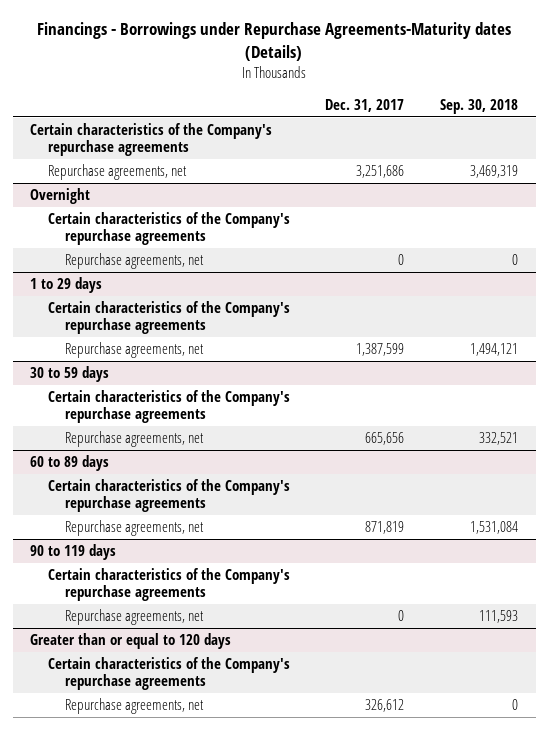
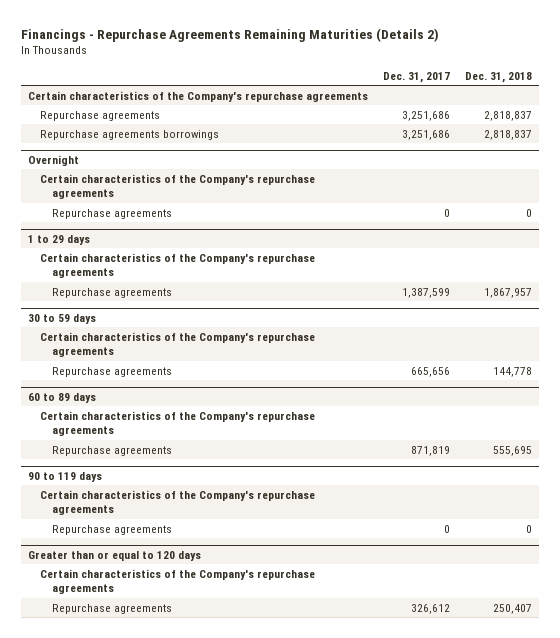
[37,22,512,62] Financings - Borrowings under Repurchase Agreements-Maturity dates (Details) -> [20,27,439,42] Financings - Repurchase Agreements Remaining Maturities (Details 2)
[439,98,518,114] Sep. 30, 2018 -> none
none -> [464,71,532,83] Dec. 31, 2018
[47,164,187,181] Repurchase agreements, net -> [40,110,161,121] Repurchase agreements
none -> [40,129,220,140] Repurchase agreements borrowings
[64,253,204,270] Repurchase agreements, net -> [52,208,173,219] Repurchase agreements
[64,342,204,359] Repurchase agreements, net -> [52,287,173,298] Repurchase agreements
[64,431,204,448] Repurchase agreements, net -> [52,366,173,377] Repurchase agreements
[64,520,204,537] Repurchase agreements, net -> [52,445,173,456] Repurchase agreements
[64,609,204,626] Repurchase agreements, net -> [52,524,173,535] Repurchase agreements
[64,698,204,715] Repurchase agreements, net -> [52,603,173,614] Repurchase agreements

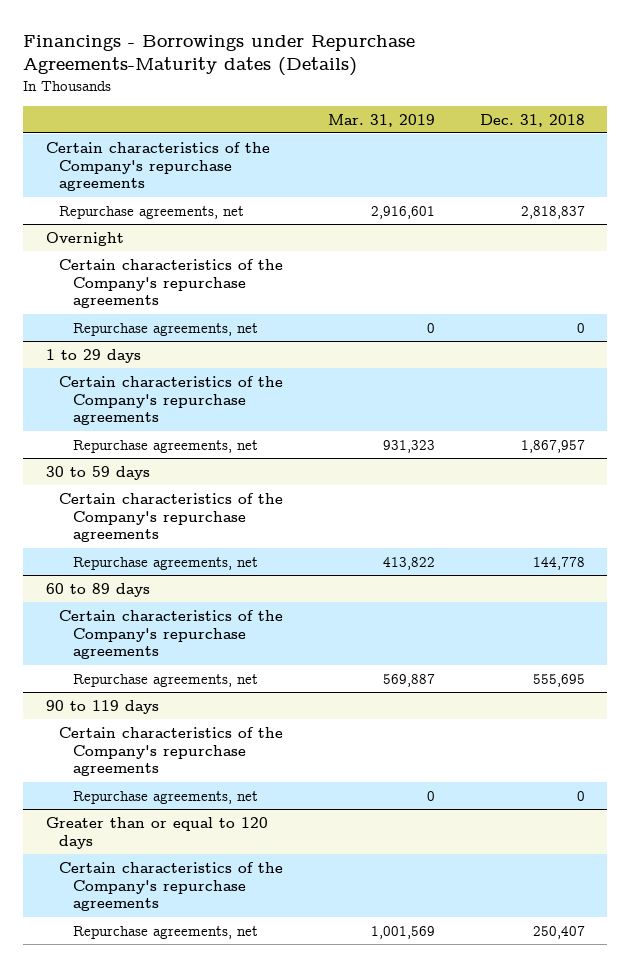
[20,27,439,42] Financings - Repurchase Agreements Remaining Maturities (Details 2) -> [23,34,416,77] Financings - Borrowings under Repurchase Agreements-Maturity dates (Details)
[382,71,450,83] Dec. 31, 2017 -> none
none -> [328,113,436,127] Mar. 31, 2019
[40,129,220,140] Repurchase agreements borrowings -> none
[40,110,161,121] Repurchase agreements -> [59,205,245,219] Repurchase agreements, net
[52,208,173,219] Repurchase agreements -> [72,322,258,336] Repurchase agreements, net
[52,287,173,298] Repurchase agreements -> [72,439,258,453] Repurchase agreements, net
[52,366,173,377] Repurchase agreements -> [72,556,258,570] Repurchase agreements, net
[52,445,173,456] Repurchase agreements -> [72,673,258,687] Repurchase agreements, net
[52,524,173,535] Repurchase agreements -> [72,790,258,804] Repurchase agreements, net
[52,603,173,614] Repurchase agreements -> [72,925,258,939] Repurchase agreements, net

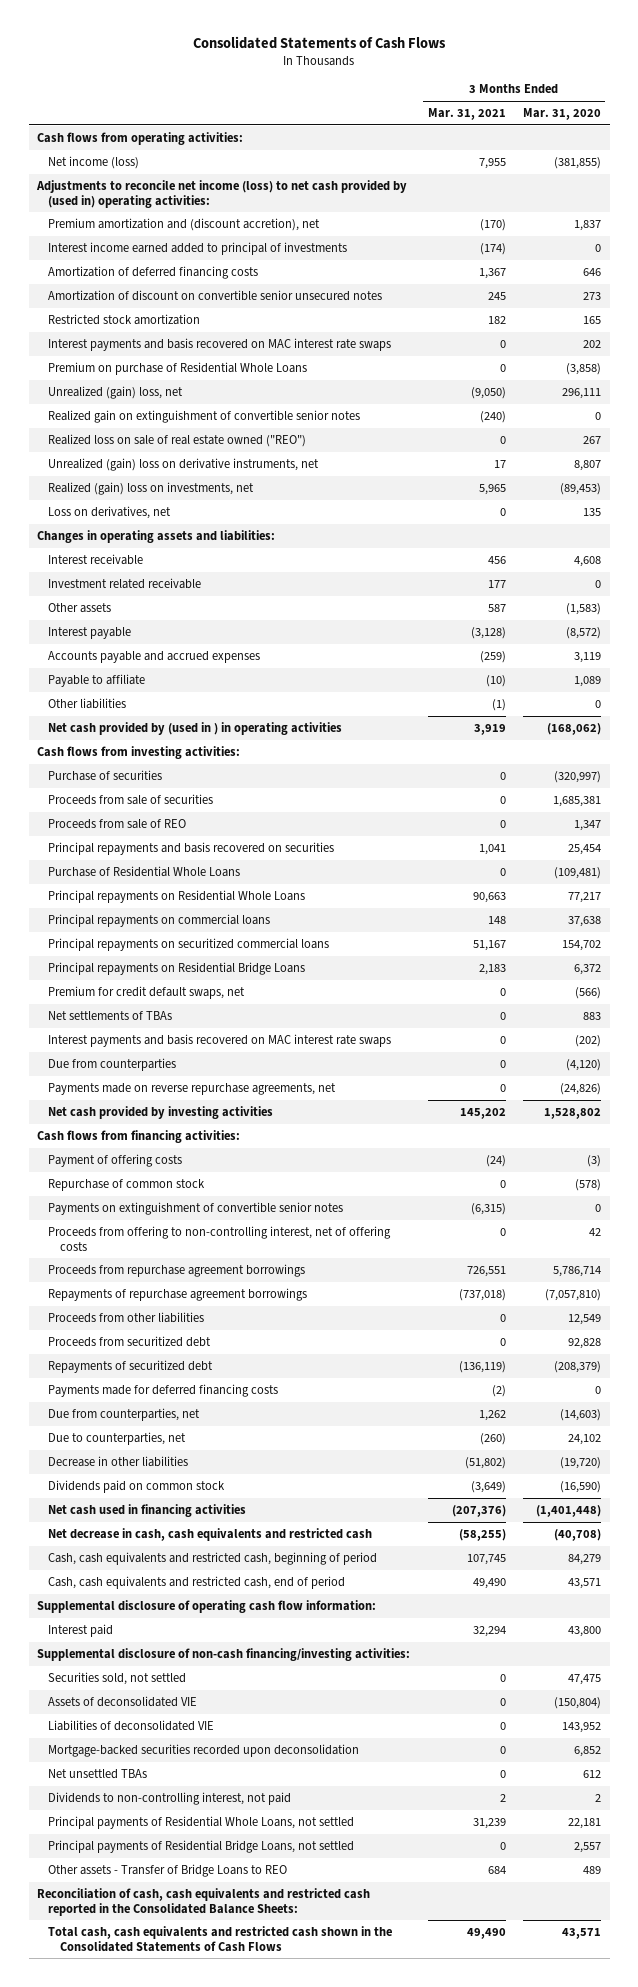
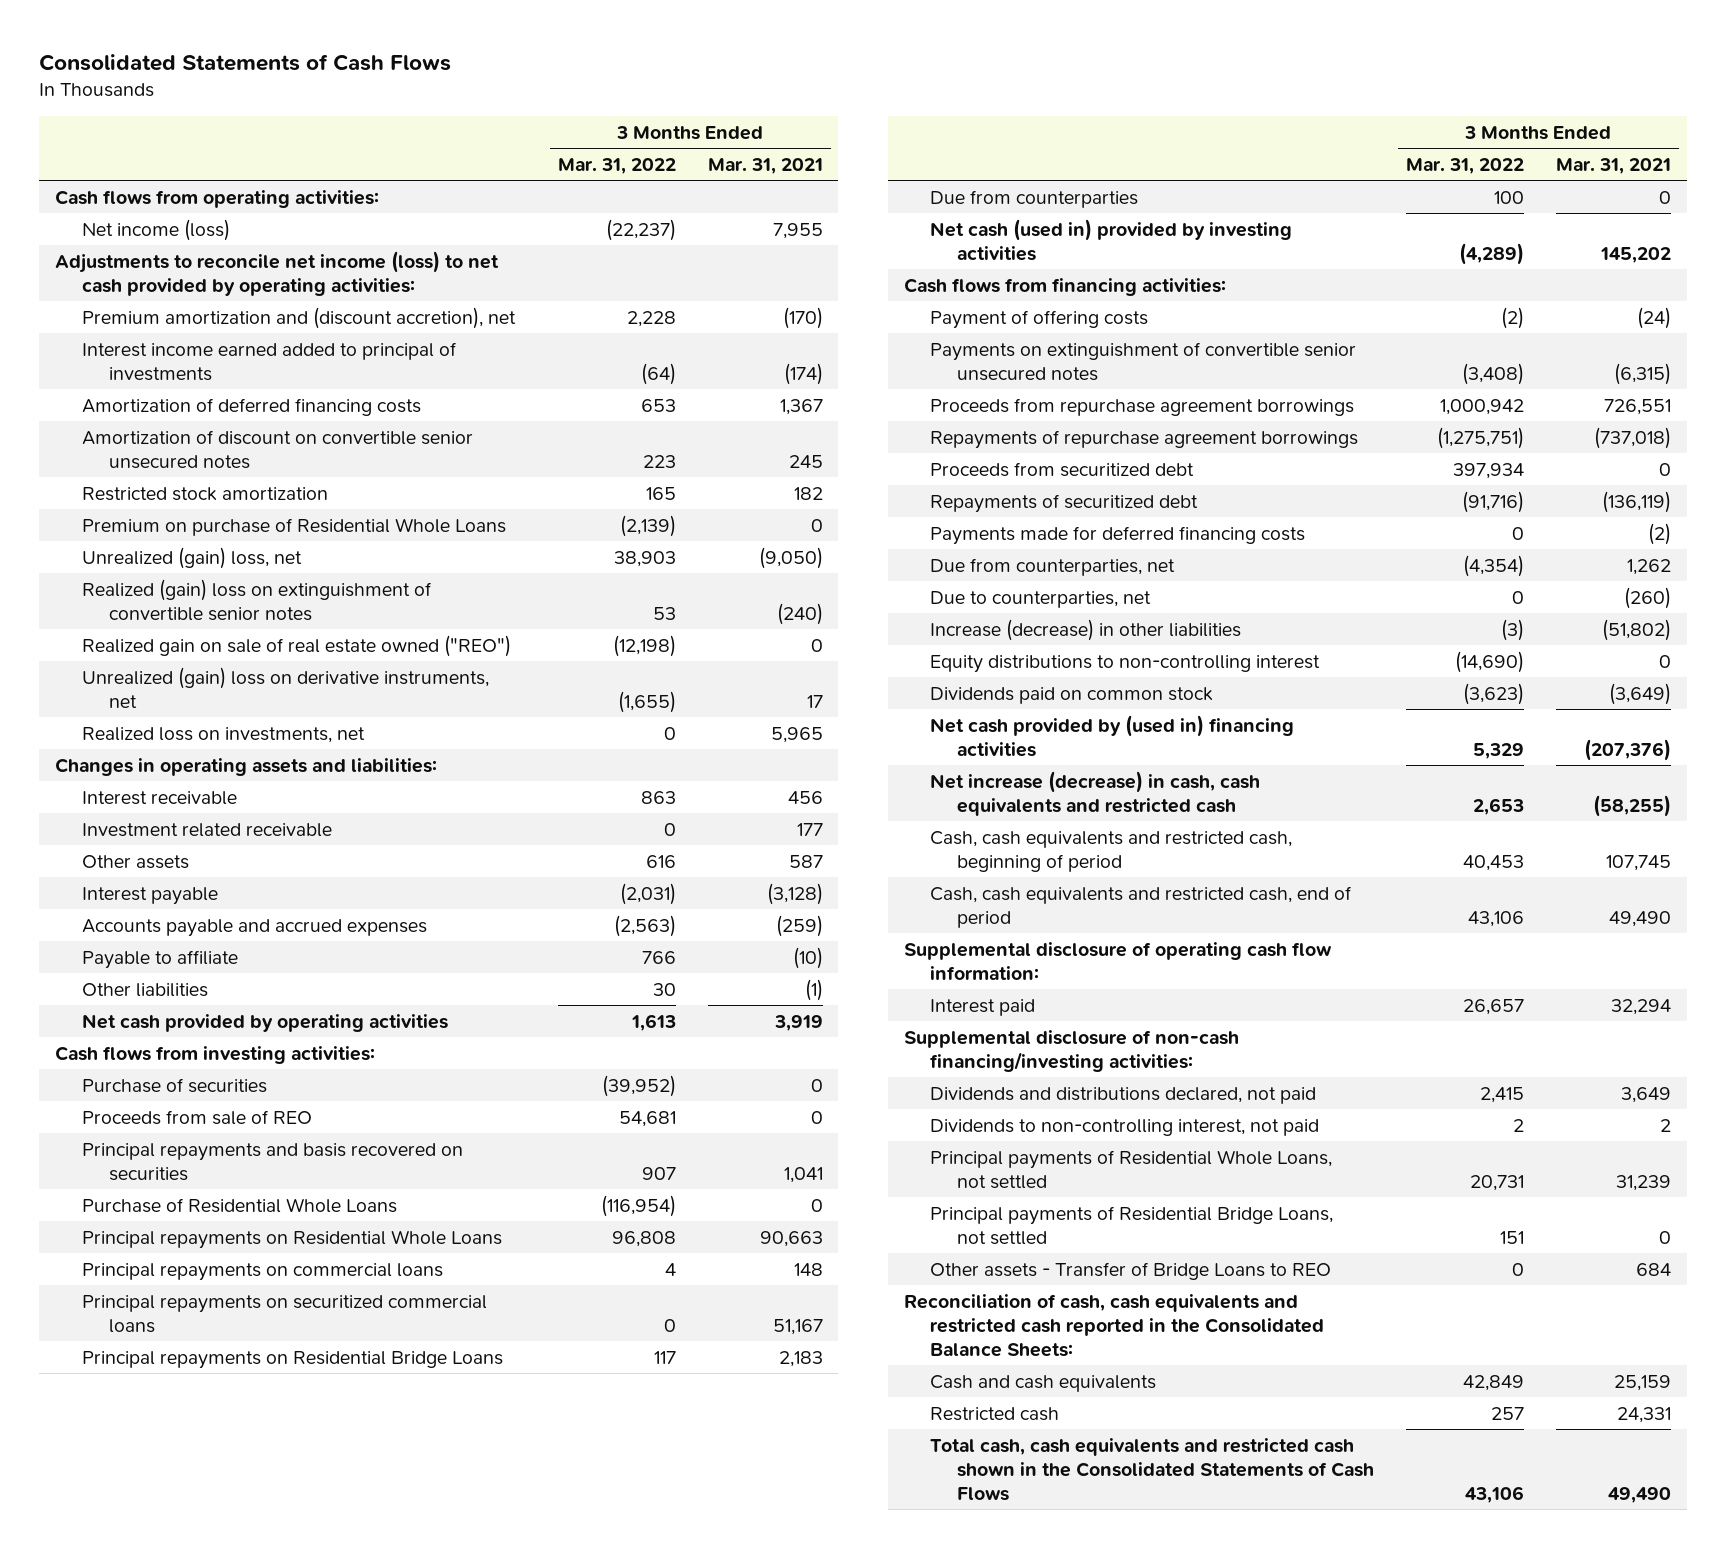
[523,107,602,120] Mar. 31, 2020 -> none
none -> [557,157,676,174] Mar. 31, 2022
[36,179,408,208] Adjustments to reconcile net income (loss) to net cash provided by (used in) operating activities: -> [55,250,500,296] Adjustments to reconcile net income (loss) to net cash provided by operating activities:
[48,337,392,351] Interest payments and basis recovered on MAC interest rate swaps -> none
[48,409,361,423] Realized gain on extinguishment of convertible senior notes -> [82,578,433,621] Realized (gain) loss on extinguishment of convertible senior notes
[48,433,307,447] Realized loss on sale of real estate owned ("REO") -> [82,634,512,657] Realized gain on sale of real estate owned ("REO")
[48,505,172,519] Loss on derivatives, net -> none
[48,481,255,495] Realized (gain) loss on investments, net -> [82,726,366,743] Realized loss on investments, net
[48,721,343,735] Net cash provided by (used in ) in operating activities -> [82,1013,449,1032] Net cash provided by operating activities
[48,793,214,805] Proceeds from sale of securities -> none
[48,985,246,999] Premium for credit default swaps, net -> none
[48,1010,173,1020] Net settlements of TBAs -> none
[48,1033,392,1047] Interest payments and basis recovered on MAC interest rate swaps -> none
[48,1082,337,1095] Payments made on reverse repurchase agreements, net -> none
[48,1105,274,1119] Net cash provided by investing activities -> [930,218,1293,261] Net cash (used in) provided by investing activities
[48,1178,206,1191] Repurchase of common stock -> none
[48,1225,392,1251] Proceeds from offering to non-controlling interest, net of offering costs -> none
[48,1201,344,1215] Payments on extinguishment of convertible senior notes -> [930,341,1357,381] Payments on extinguishment of convertible senior unsecured notes
[48,1311,205,1323] Proceeds from other liabilities -> none
[48,1455,189,1467] Decrease in other liabilities -> [930,618,1242,641] Increase (decrease) in other liabilities
none -> [930,654,1321,673] Equity distributions to non-controlling interest
[48,1503,247,1517] Net cash used in financing activities -> [930,714,1295,757] Net cash provided by (used in) financing activities
[48,1527,373,1541] Net decrease in cash, cash equivalents and restricted cash -> [930,770,1261,816] Net increase (decrease) in cash, cash equivalents and restricted cash
[48,1671,187,1685] Securities sold, not settled -> none
[48,1695,198,1707] Assets of deconsolidated VIE -> none
[48,1719,215,1731] Liabilities of deconsolidated VIE -> none
[48,1743,360,1757] Mortgage-backed securities recorded upon deconsolidation -> none
[48,1768,148,1779] Net unsettled TBAs -> none
none -> [930,1086,1317,1104] Dividends and distributions declared, not paid
none -> [930,1374,1157,1392] Cash and cash equivalents
none -> [930,1406,1060,1421] Restricted cash

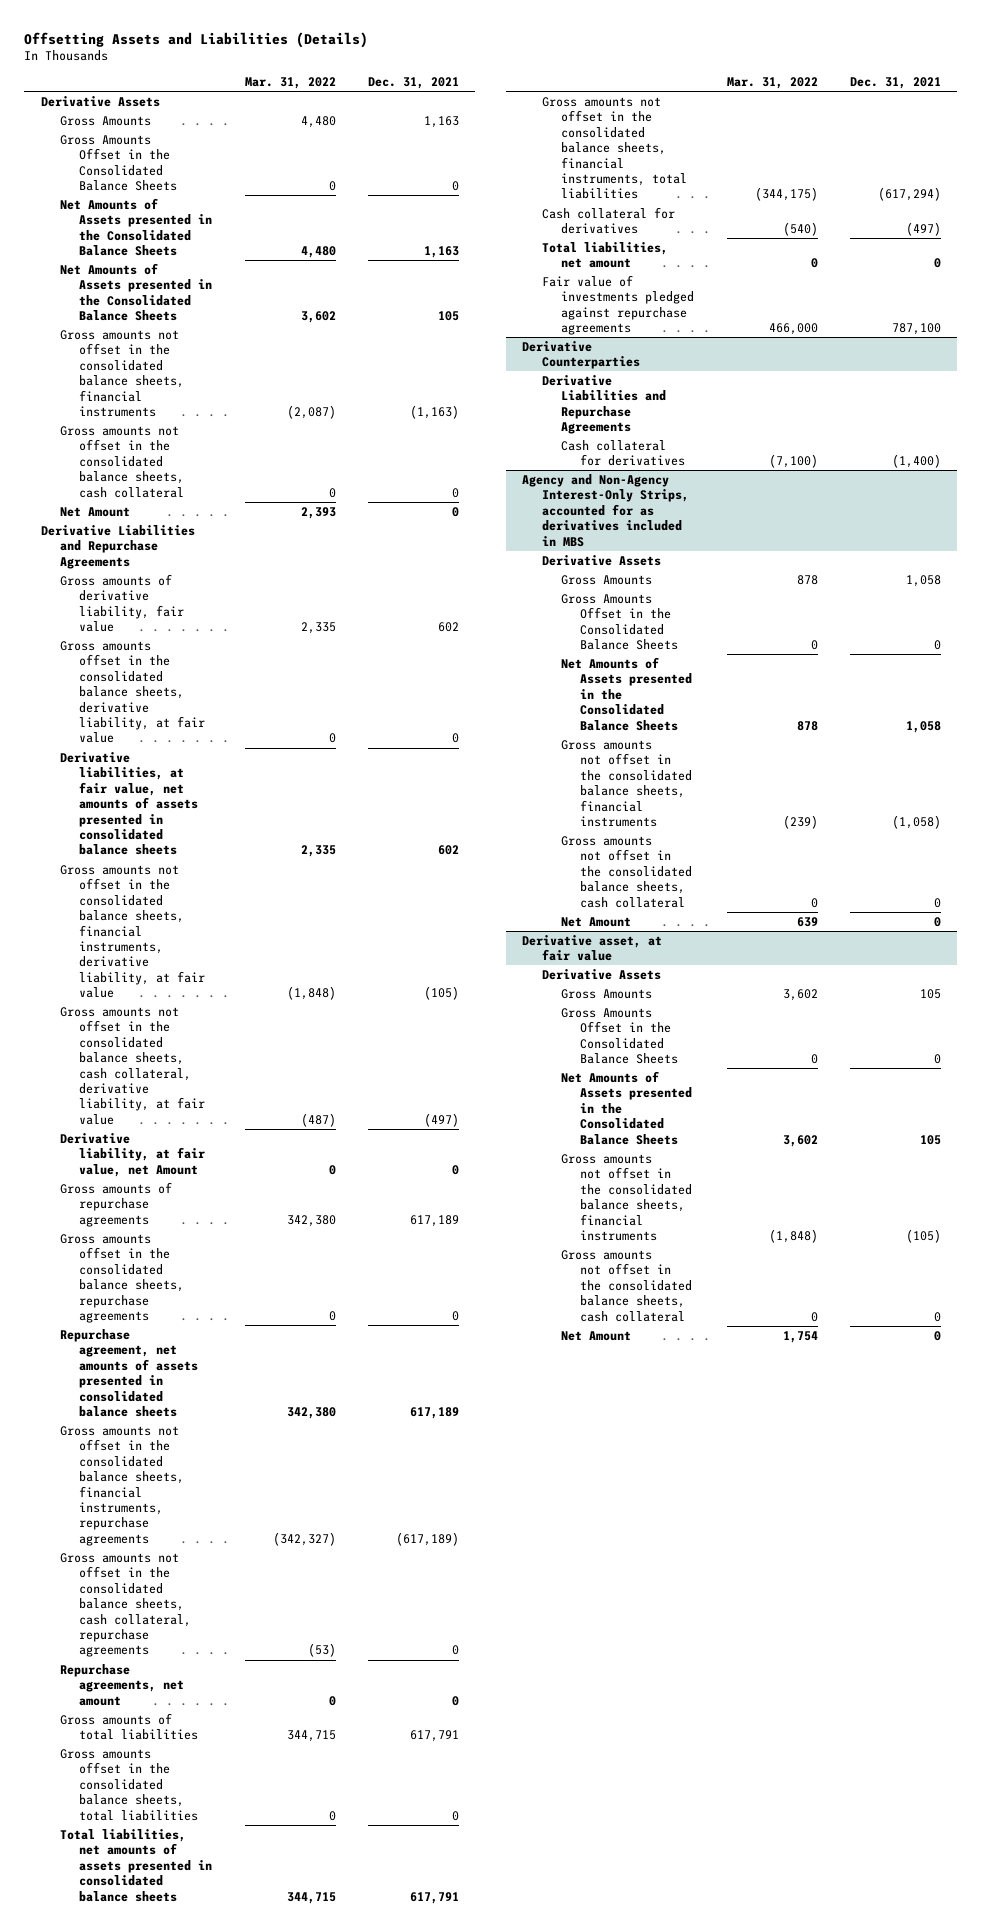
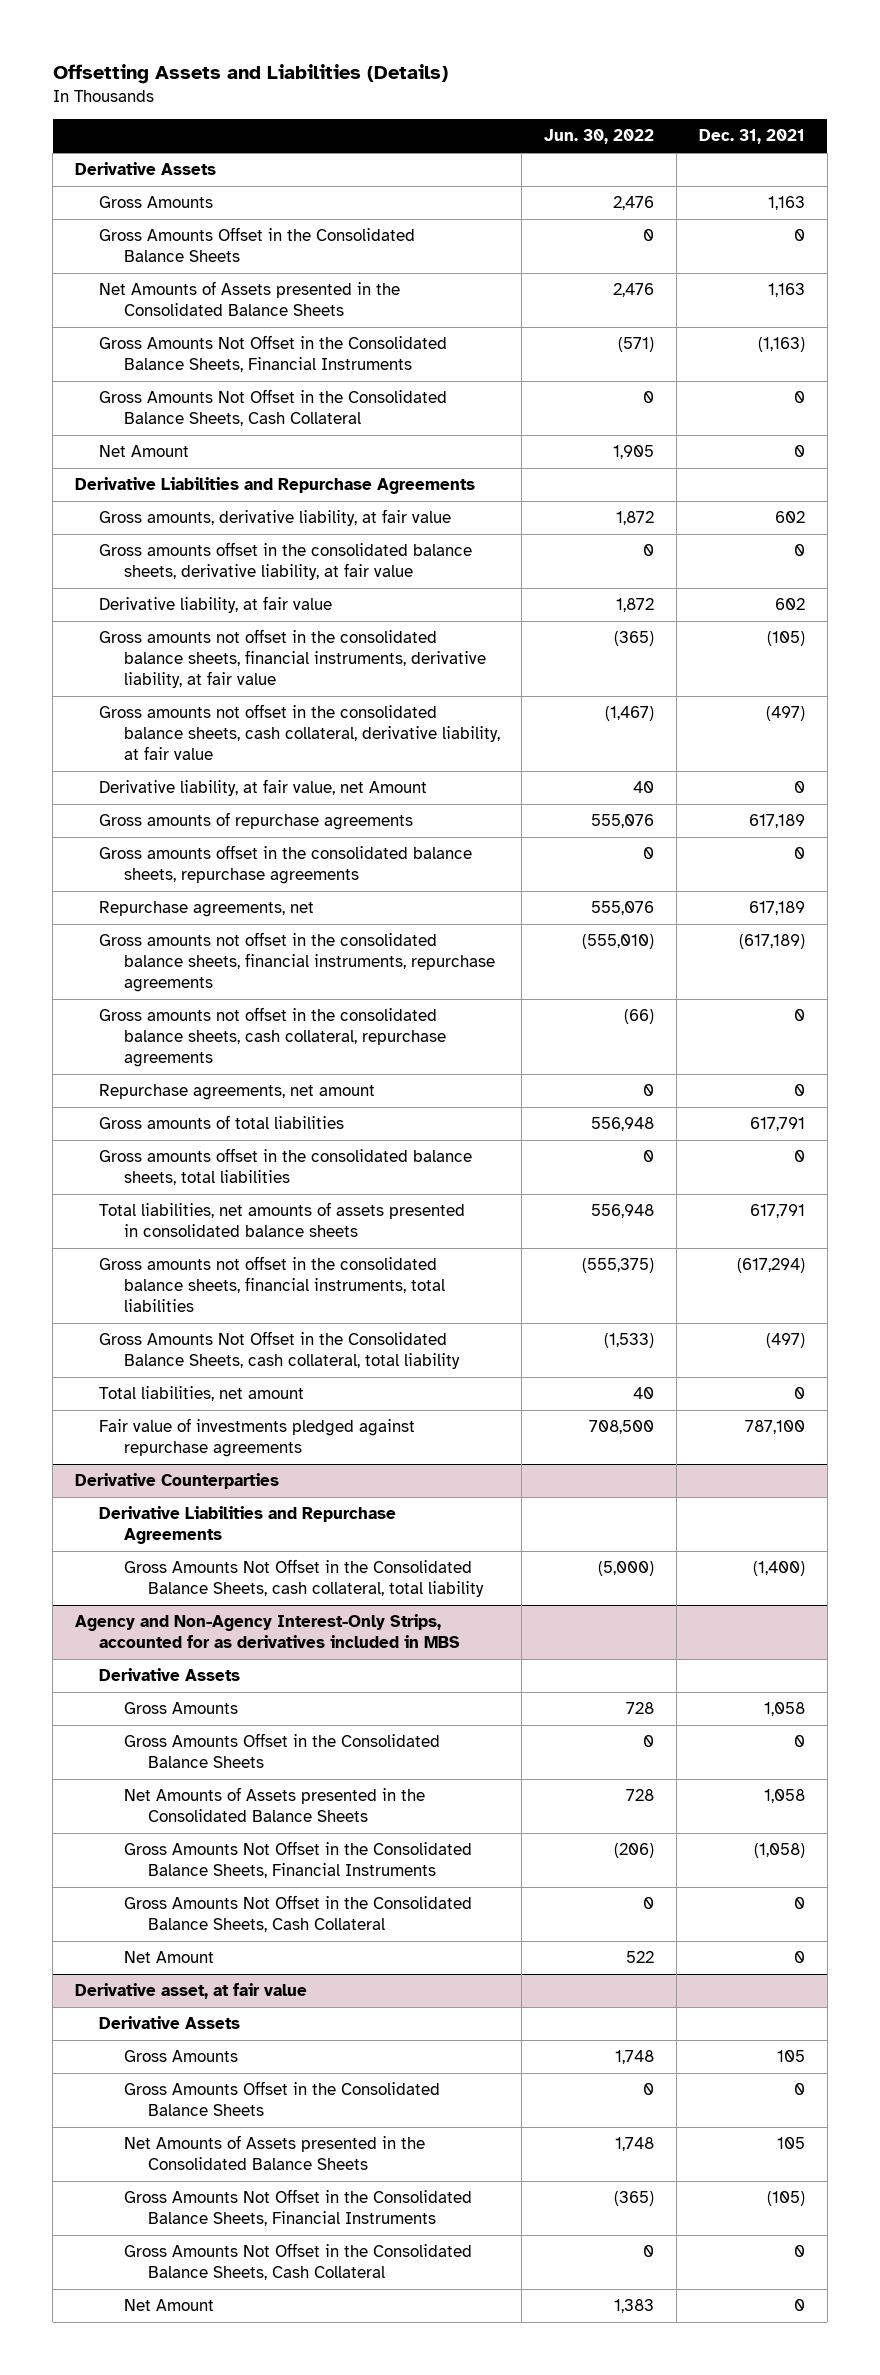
[244,77,336,90] Mar. 31, 2022 -> none
none -> [544,129,655,145] Jun. 30, 2022
[60,262,213,322] Net Amounts of Assets presented in the Consolidated Balance Sheets -> none
[60,329,185,417] Gross amounts not offset in the consolidated balance sheets, financial instruments -> [99,335,448,373] Gross Amounts Not Offset in the Consolidated Balance Sheets, Financial Instruments
[60,425,185,498] Gross amounts not offset in the consolidated balance sheets, cash collateral -> [99,389,448,427] Gross Amounts Not Offset in the Consolidated Balance Sheets, Cash Collateral
[60,573,185,633] Gross amounts of derivative liability, fair value -> [99,509,452,527] Gross amounts, derivative liability, at fair value
[60,751,199,856] Derivative liabilities, at fair value, net amounts of assets presented in consolidated balance sheets -> [99,596,333,614] Derivative liability, at fair value
[60,1328,199,1417] Repurchase agreement, net amounts of assets presented in consolidated balance sheets -> [99,901,315,918] Repurchase agreements, net
[541,206,675,235] Cash collateral for derivatives -> [99,1331,460,1370] Gross Amounts Not Offset in the Consolidated Balance Sheets, cash collateral, total liability
[561,439,686,467] Cash collateral for derivatives -> [123,1559,485,1598] Gross Amounts Not Offset in the Consolidated Balance Sheets, cash collateral, total liability
[561,739,693,827] Gross amounts not offset in the consolidated balance sheets, financial instruments -> [123,1841,472,1879] Gross Amounts Not Offset in the Consolidated Balance Sheets, Financial Instruments
[561,835,693,908] Gross amounts not offset in the consolidated balance sheets, cash collateral -> [123,1895,472,1933] Gross Amounts Not Offset in the Consolidated Balance Sheets, Cash Collateral
[561,1153,693,1241] Gross amounts not offset in the consolidated balance sheets, financial instruments -> [123,2189,472,2227] Gross Amounts Not Offset in the Consolidated Balance Sheets, Financial Instruments
[561,1249,693,1322] Gross amounts not offset in the consolidated balance sheets, cash collateral -> [123,2243,472,2281] Gross Amounts Not Offset in the Consolidated Balance Sheets, Cash Collateral

